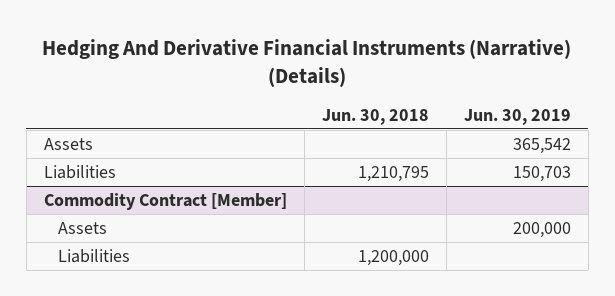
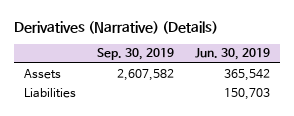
[42,38,572,87] Hedging And Derivative Financial Instruments (Narrative) (Details) -> [14,21,219,35] Derivatives (Narrative) (Details)
[321,108,429,125] Jun. 30, 2018 -> none
none -> [97,48,175,61] Sep. 30, 2019
[43,192,287,210] Commodity Contract [Member] -> none
[58,221,108,234] Assets -> none
[58,248,131,263] Liabilities -> none

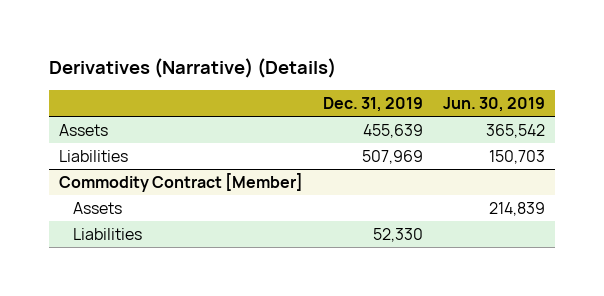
[97,48,175,61] Sep. 30, 2019 -> none
none -> [322,97,423,113] Dec. 31, 2019
none -> [58,173,303,193] Commodity Contract [Member]
none -> [72,202,122,215] Assets
none -> [72,228,142,241] Liabilities

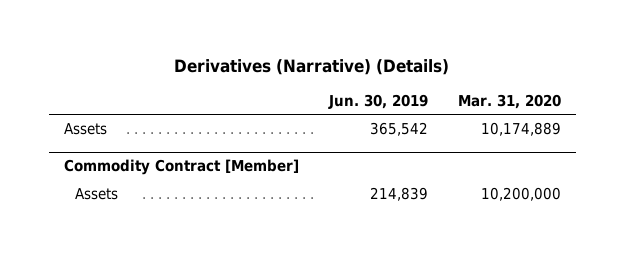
[322,97,423,113] Dec. 31, 2019 -> none
none -> [457,93,561,109] Mar. 31, 2020
[58,150,128,163] Liabilities -> none
[72,228,142,241] Liabilities -> none

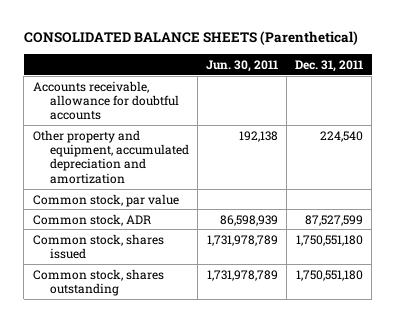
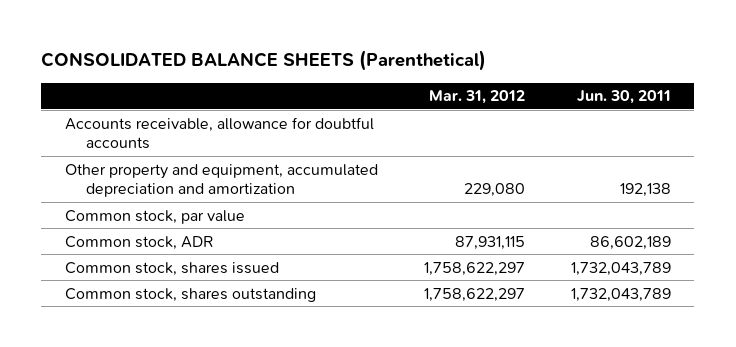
[295,59,364,72] Dec. 31, 2011 -> none
none -> [428,90,525,105] Mar. 31, 2012
[219,214,278,226] 86,598,939 -> [590,235,672,250] 86,602,189
[206,234,278,246] 1,731,978,789 -> [571,261,672,276] 1,732,043,789
[206,269,278,281] 1,731,978,789 -> [571,287,672,302] 1,732,043,789

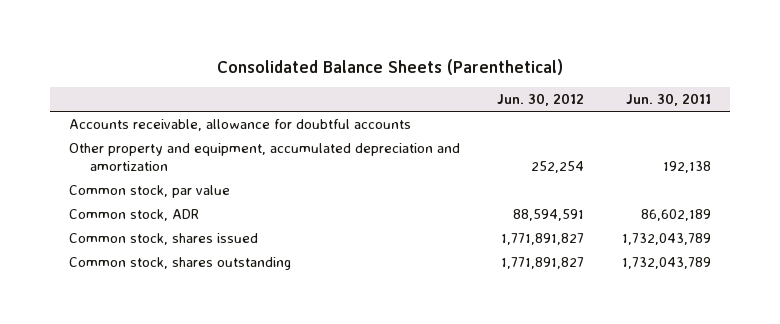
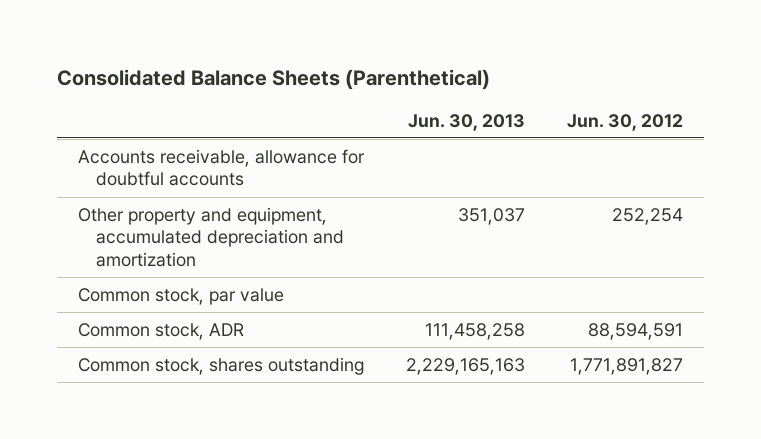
[626,93,712,107] Jun. 30, 2011 -> none
none -> [408,113,526,131] Jun. 30, 2013
[68,232,258,245] Common stock, shares issued -> none

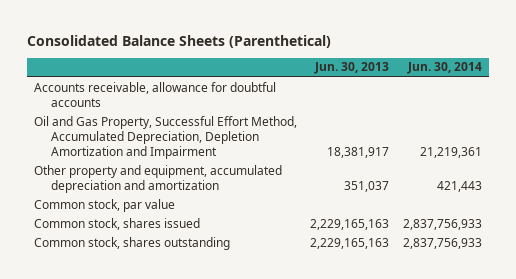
[567,113,684,131] Jun. 30, 2012 -> none
none -> [407,62,483,75] Jun. 30, 2014
none -> [33,115,297,160] Oil and Gas Property, Successful Effort Method, Accumulated Depreciation, Depletion Amortization and Impairment
[77,322,244,340] Common stock, ADR -> none
none -> [33,217,200,230] Common stock, shares issued

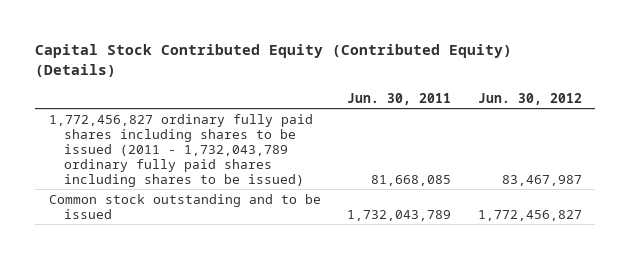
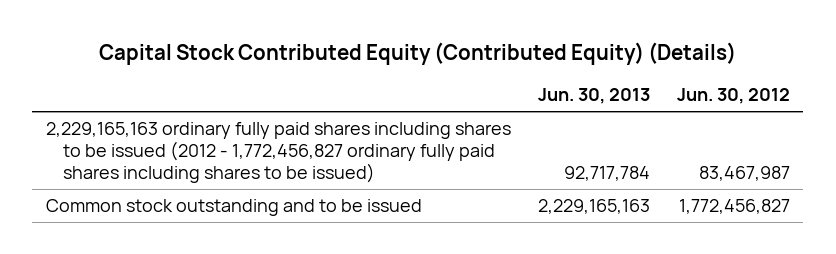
[347,92,452,105] Jun. 30, 2011 -> none
none -> [537,87,650,104] Jun. 30, 2013
[48,113,313,187] 1,772,456,827 ordinary fully paid shares including shares to be issued (2011 - 1,732,043,789 ordinary fully paid shares including shares to be issued) -> [45,122,511,183] 2,229,165,163 ordinary fully paid shares including shares to be issued (2012 - 1,772,456,827 ordinary fully paid shares including shares to be issued)

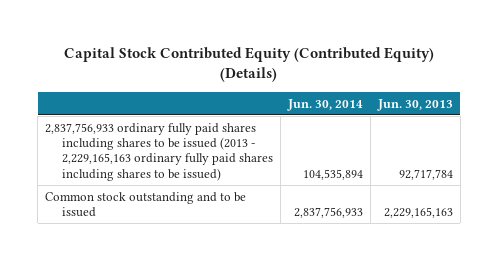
[676,87,790,104] Jun. 30, 2012 -> none
none -> [287,98,364,111] Jun. 30, 2014
[45,122,511,183] 2,229,165,163 ordinary fully paid shares including shares to be issued (2012 - 1,772,456,827 ordinary fully paid shares including shares to be issued) -> [44,122,274,181] 2,837,756,933 ordinary fully paid shares including shares to be issued (2013 - 2,229,165,163 ordinary fully paid shares including shares to be issued)

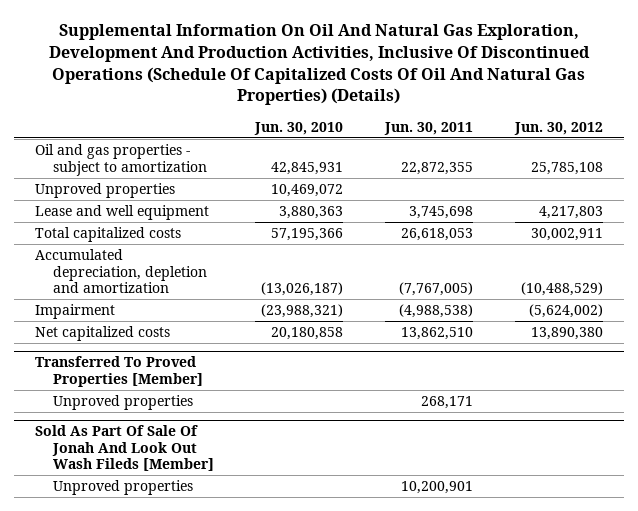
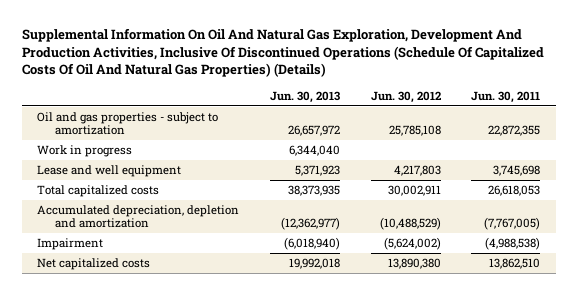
[254,121,344,135] Jun. 30, 2010 -> none
none -> [269,90,340,103] Jun. 30, 2013
[35,183,176,199] Unproved properties -> none
none -> [37,145,133,158] Work in progress
[35,356,203,387] Transferred To Proved Properties [Member] -> none
[52,395,193,411] Unproved properties -> none
[35,425,214,472] Sold As Part Of Sale Of Jonah And Look Out Wash Fileds [Member] -> none
[52,480,193,496] Unproved properties -> none

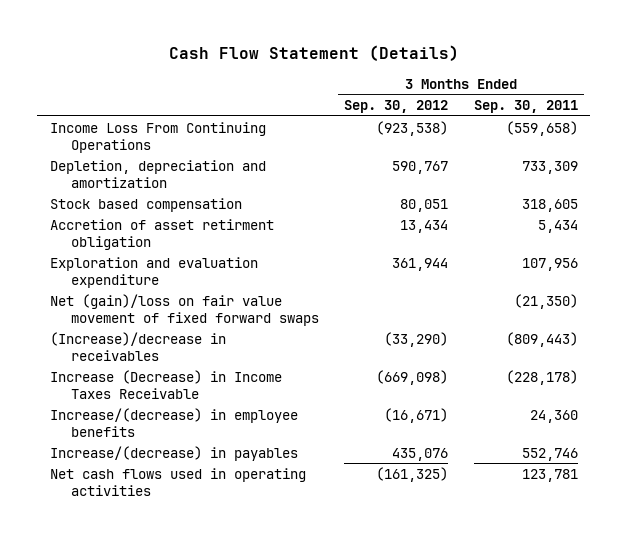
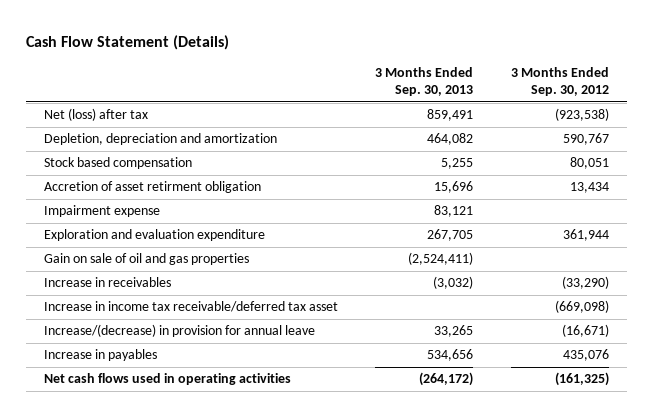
[473,100,578,114] Sep. 30, 2011 -> none
none -> [375,66,474,97] 3 Months Ended Sep. 30, 2013
[50,121,267,153] Income Loss From Continuing Operations -> [44,108,149,122] Net (loss) after tax
none -> [44,205,161,218] Impairment expense
[50,293,319,326] Net (gain)/loss on fair value movement of fixed forward swaps -> none
none -> [44,253,250,266] Gain on sale of oil and gas properties
[50,331,227,361] (Increase)/decrease in receivables -> [44,277,172,288] Increase in receivables
[50,369,283,399] Increase (Decrease) in Income Taxes Receivable -> [44,301,339,313] Increase in income tax receivable/deferred tax asset
[50,407,299,437] Increase/(decrease) in employee benefits -> [44,324,316,338] Increase/(decrease) in provision for annual leave
[50,445,299,461] Increase/(decrease) in payables -> [44,349,158,362] Increase in payables

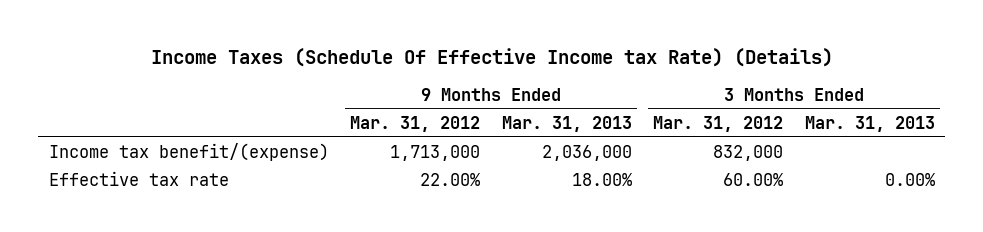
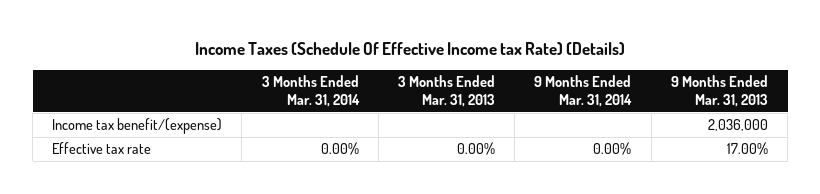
[350,115,481,132] Mar. 31, 2012 -> none
[653,115,784,132] Mar. 31, 2012 -> none
none -> [261,75,360,108] 3 Months Ended Mar. 31, 2014
none -> [534,75,633,108] 9 Months Ended Mar. 31, 2014
[571,173,632,187] 18.00% -> [726,142,768,156] 17.00%

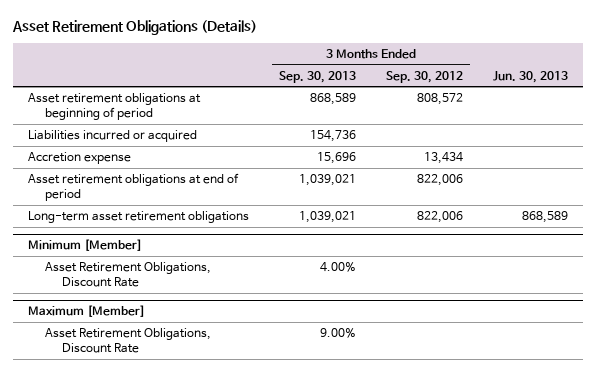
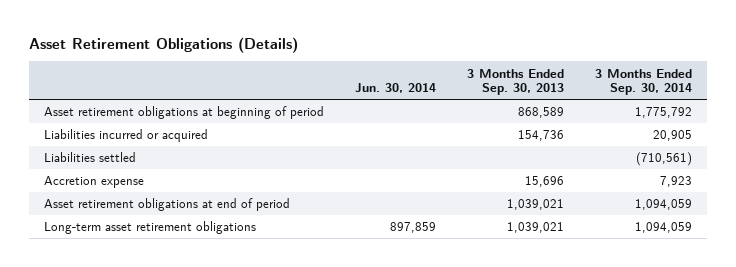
[386,70,464,83] Sep. 30, 2012 -> none
[492,70,568,83] Jun. 30, 2013 -> none
none -> [355,83,437,94] Jun. 30, 2014
none -> [594,68,692,96] 3 Months Ended Sep. 30, 2014
none -> [44,152,137,163] Liabilities settled
[28,239,143,252] Minimum [Member] -> none
[45,262,212,287] Asset Retirement Obligations, Discount Rate -> none
[28,305,146,318] Maximum [Member] -> none
[45,328,212,353] Asset Retirement Obligations, Discount Rate -> none

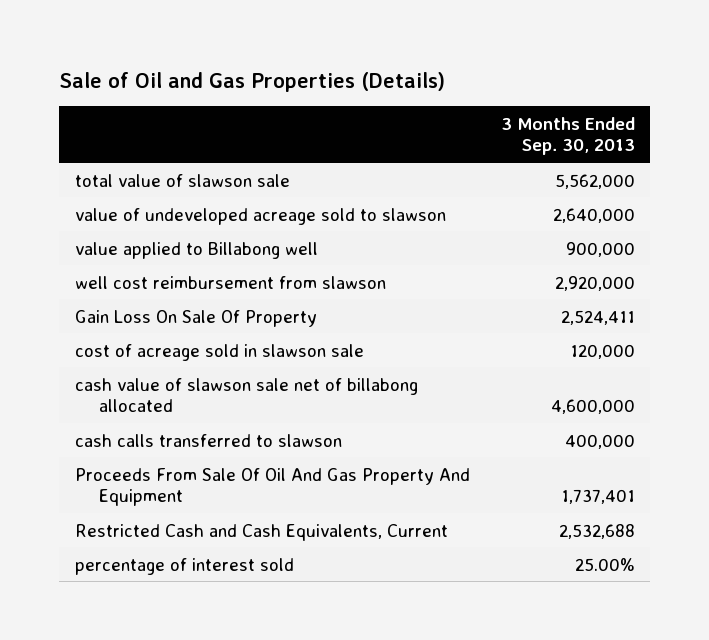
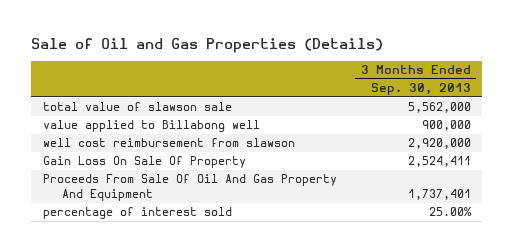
[74,207,446,225] value of undeveloped acreage sold to slawson -> none
[74,343,364,361] cost of acreage sold in slawson sale -> none
[74,377,418,413] cash value of slawson sale net of billabong allocated -> none
[74,433,342,447] cash calls transferred to slawson -> none
[74,523,448,541] Restricted Cash and Cash Equivalents, Current -> none

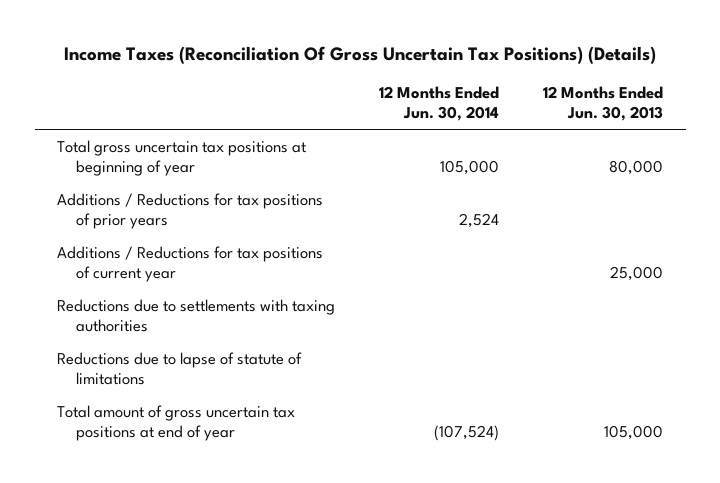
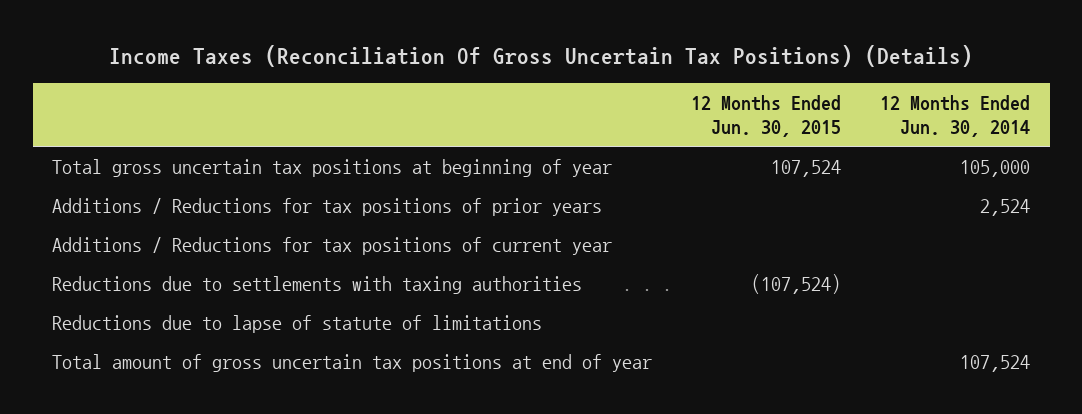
[543,86,664,122] 12 Months Ended Jun. 30, 2013 -> none
none -> [691,94,842,137] 12 Months Ended Jun. 30, 2015
[434,424,500,441] (107,524) -> [960,354,1031,372] 107,524

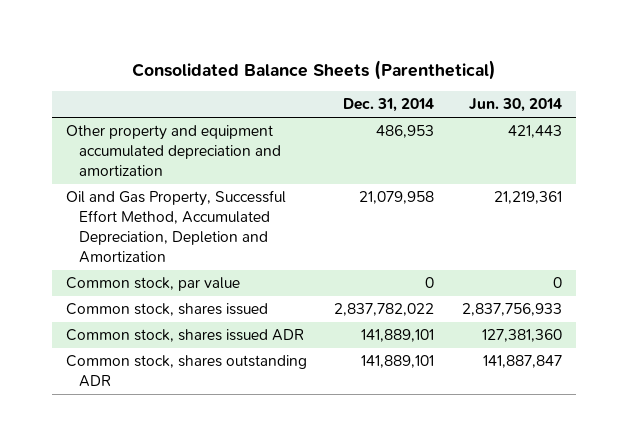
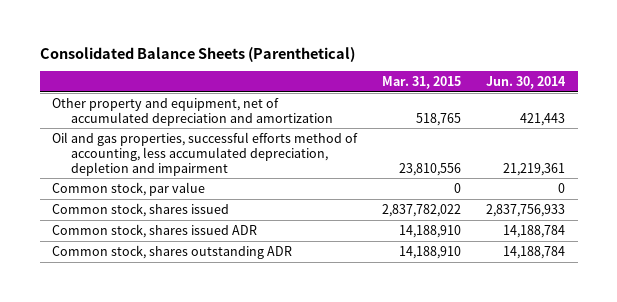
[343,98,435,113] Dec. 31, 2014 -> none
none -> [382,76,462,90] Mar. 31, 2015
[65,125,282,176] Other property and equipment accumulated depreciation and amortization -> [52,97,333,126] Other property and equipment, net of accumulated depreciation and amortization
[65,190,286,263] Oil and Gas Property, Successful Effort Method, Accumulated Depreciation, Depletion and Amortization -> [52,131,359,176] Oil and gas properties, successful efforts method of accounting, less accumulated depreciation, depletion and impairment
[481,329,562,343] 127,381,360 -> [503,224,566,238] 14,188,784
[482,355,562,369] 141,887,847 -> [503,245,566,259] 14,188,784

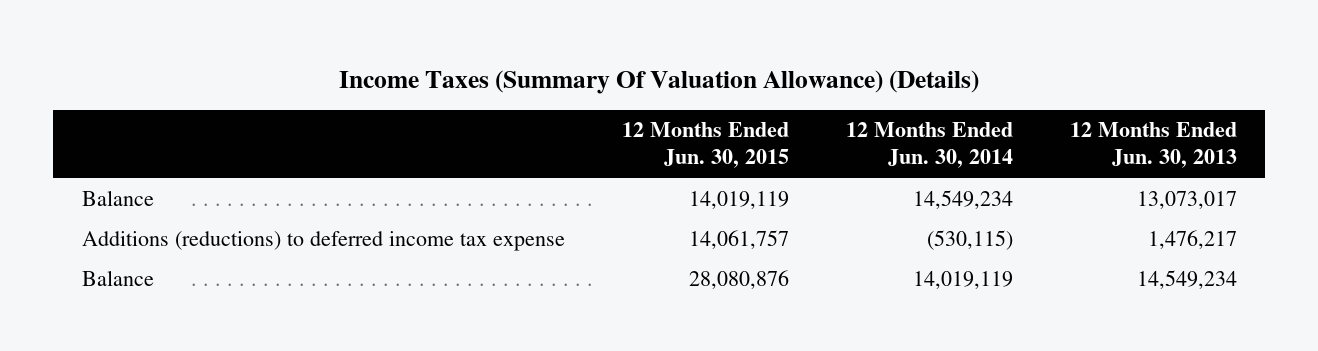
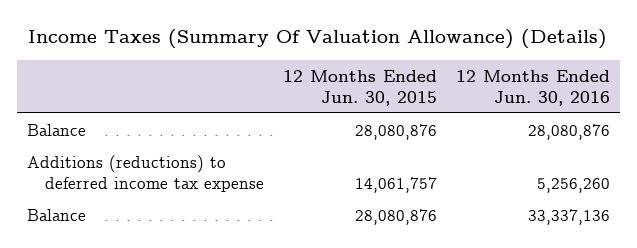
[845,122,1013,169] 12 Months Ended Jun. 30, 2014 -> none
[1069,122,1237,169] 12 Months Ended Jun. 30, 2013 -> none
none -> [456,69,611,106] 12 Months Ended Jun. 30, 2016
[688,190,789,209] 14,019,119 -> [355,123,438,140] 28,080,876

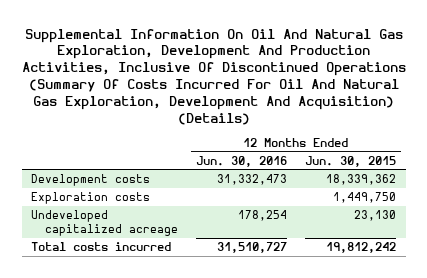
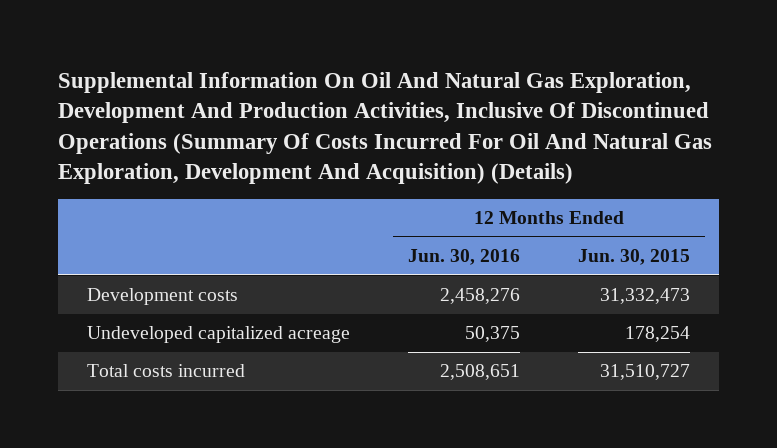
[30,192,150,205] Exploration costs -> none
[216,174,287,186] 31,332,473 -> [439,288,520,305] 2,458,276
[326,174,397,186] 18,339,362 -> [600,288,691,305] 31,332,473
[237,210,287,222] 178,254 -> [464,326,520,343] 50,375
[354,210,397,222] 23,130 -> [625,326,691,343] 178,254
[216,242,287,254] 31,510,727 -> [439,364,520,381] 2,508,651
[326,242,397,254] 19,812,242 -> [600,364,691,381] 31,510,727

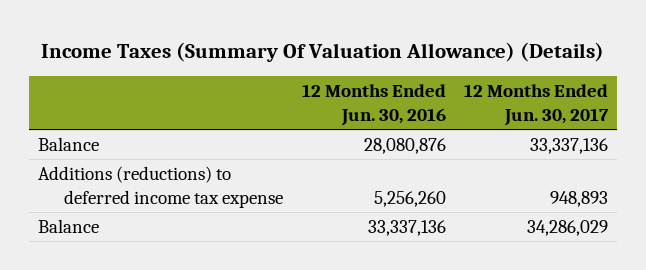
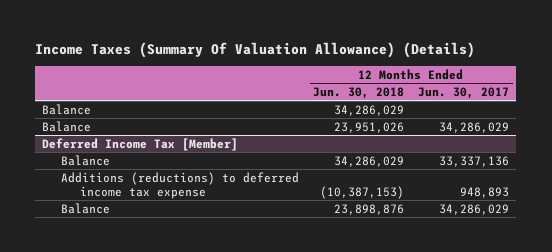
[301,83,446,126] 12 Months Ended Jun. 30, 2016 -> none
none -> [313,86,405,99] Jun. 30, 2018
none -> [42,103,92,115] Balance
none -> [42,120,92,132] Balance
none -> [42,137,239,151] Deferred Income Tax [Member]

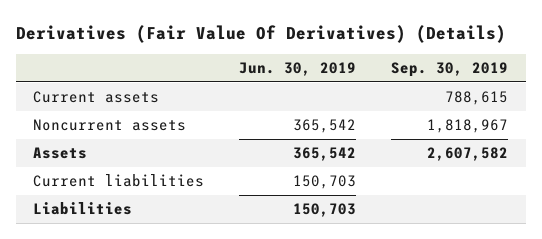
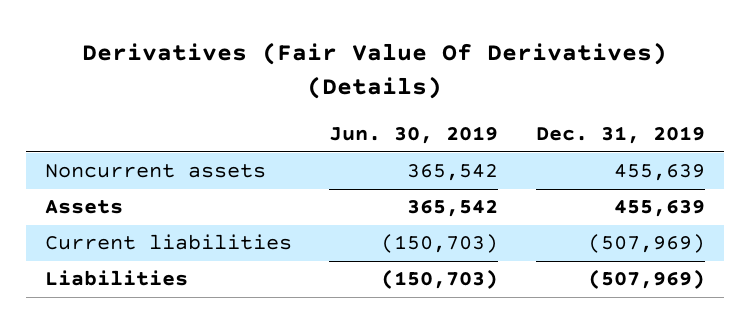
[391,62,509,78] Sep. 30, 2019 -> none
none -> [535,125,705,144] Dec. 31, 2019
[33,91,160,104] Current assets -> none
[293,175,357,190] 150,703 -> [381,234,499,254] (150,703)
[293,203,357,218] 150,703 -> [381,269,499,290] (150,703)

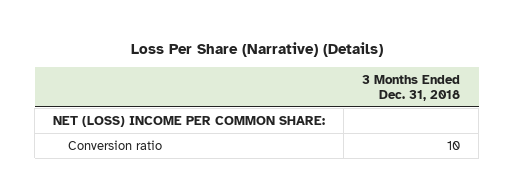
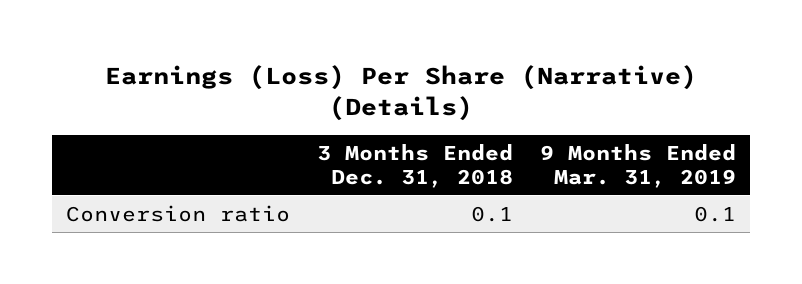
[130,42,383,58] Loss Per Share (Narrative) (Details) -> [105,64,698,121] Earnings (Loss) Per Share (Narrative) (Details)
none -> [540,143,737,189] 9 Months Ended Mar. 31, 2019
[53,115,326,127] NET (LOSS) INCOME PER COMMON SHARE: -> none
[447,140,461,150] 10 -> [471,205,514,222] 0.1

